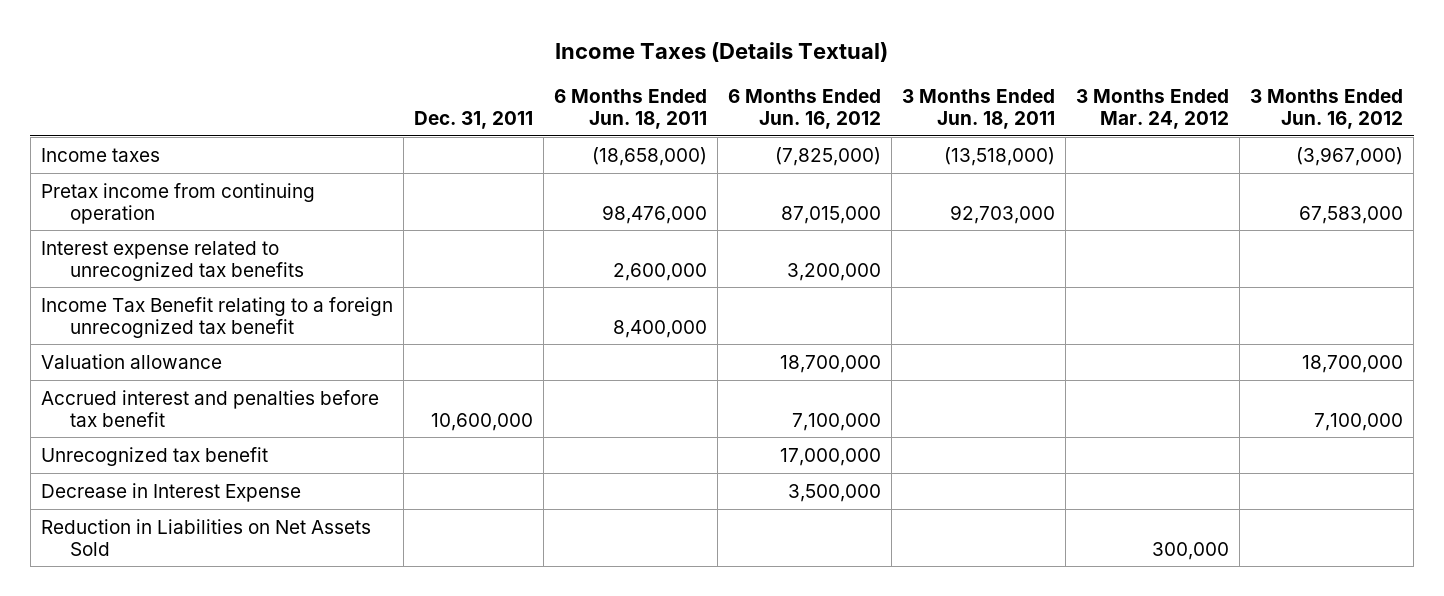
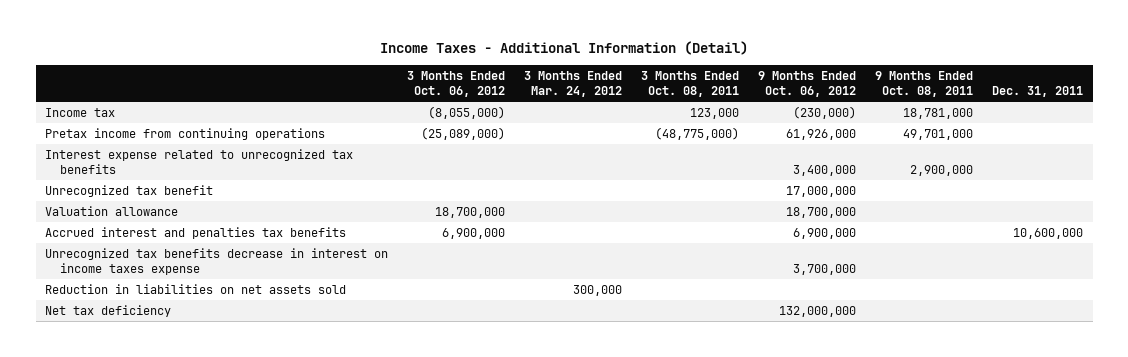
[554,42,888,63] Income Taxes (Details Textual) -> [380,41,749,56] Income Taxes - Additional Information (Detail)
[553,89,707,129] 6 Months Ended Jun. 18, 2011 -> none
[727,89,881,129] 6 Months Ended Jun. 16, 2012 -> none
[901,89,1055,129] 3 Months Ended Jun. 18, 2011 -> none
[1250,89,1404,129] 3 Months Ended Jun. 16, 2012 -> none
none -> [407,70,506,97] 3 Months Ended Oct. 06, 2012
none -> [641,70,740,97] 3 Months Ended Oct. 08, 2011
none -> [758,70,857,97] 9 Months Ended Oct. 06, 2012
none -> [875,70,974,97] 9 Months Ended Oct. 08, 2011
[40,147,160,162] Income taxes -> [45,107,116,117] Income tax
[40,182,315,224] Pretax income from continuing operation -> [45,127,326,140] Pretax income from continuing operations
[40,296,393,338] Income Tax Benefit relating to a foreign unrecognized tax benefit -> none
[40,389,379,427] Accrued interest and penalties before tax benefit -> none
[40,482,301,502] Decrease in Interest Expense -> none
[40,353,222,369] Valuation allowance -> [45,205,179,216] Valuation allowance
none -> [45,226,347,239] Accrued interest and penalties tax benefits
none -> [45,247,389,275] Unrecognized tax benefits decrease in interest on income taxes expense
[40,518,371,556] Reduction in Liabilities on Net Assets Sold -> [45,283,347,294] Reduction in liabilities on net assets sold
none -> [45,304,172,317] Net tax deficiency

